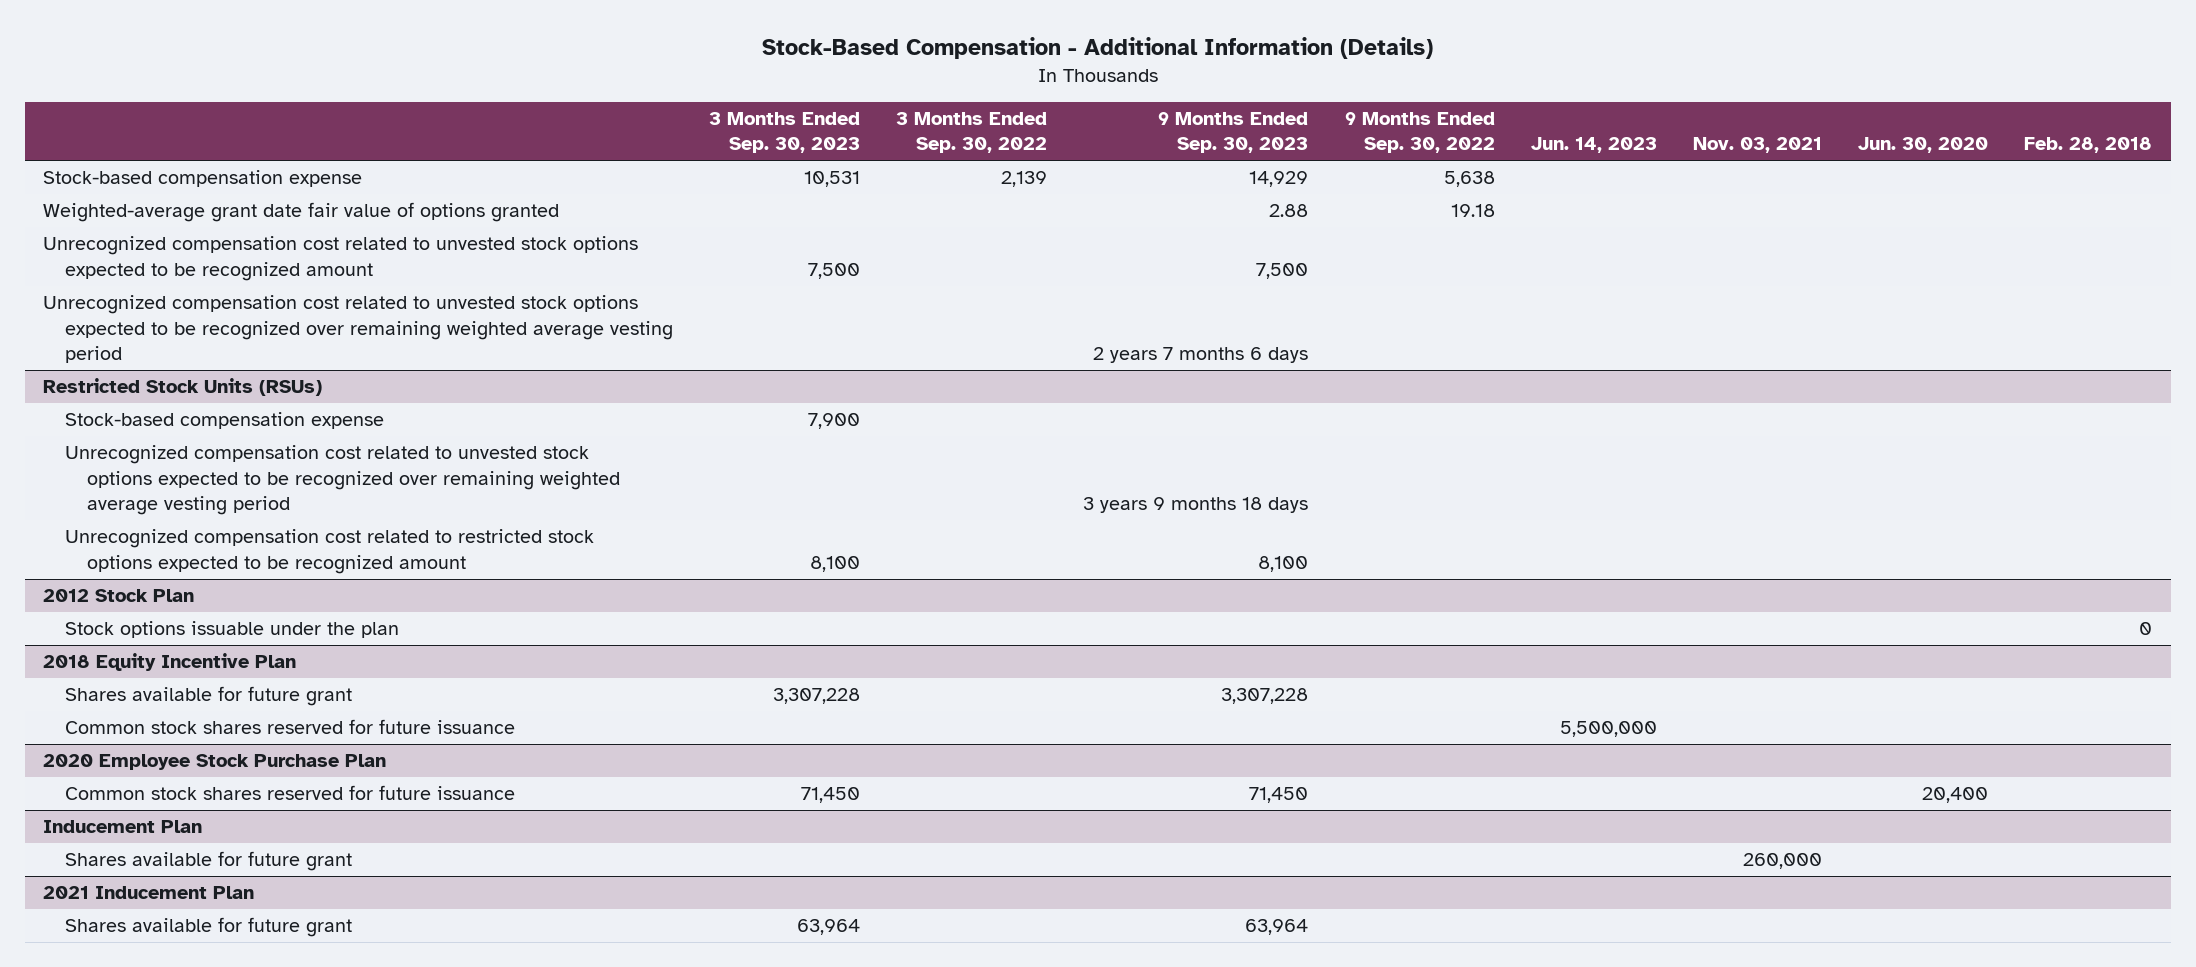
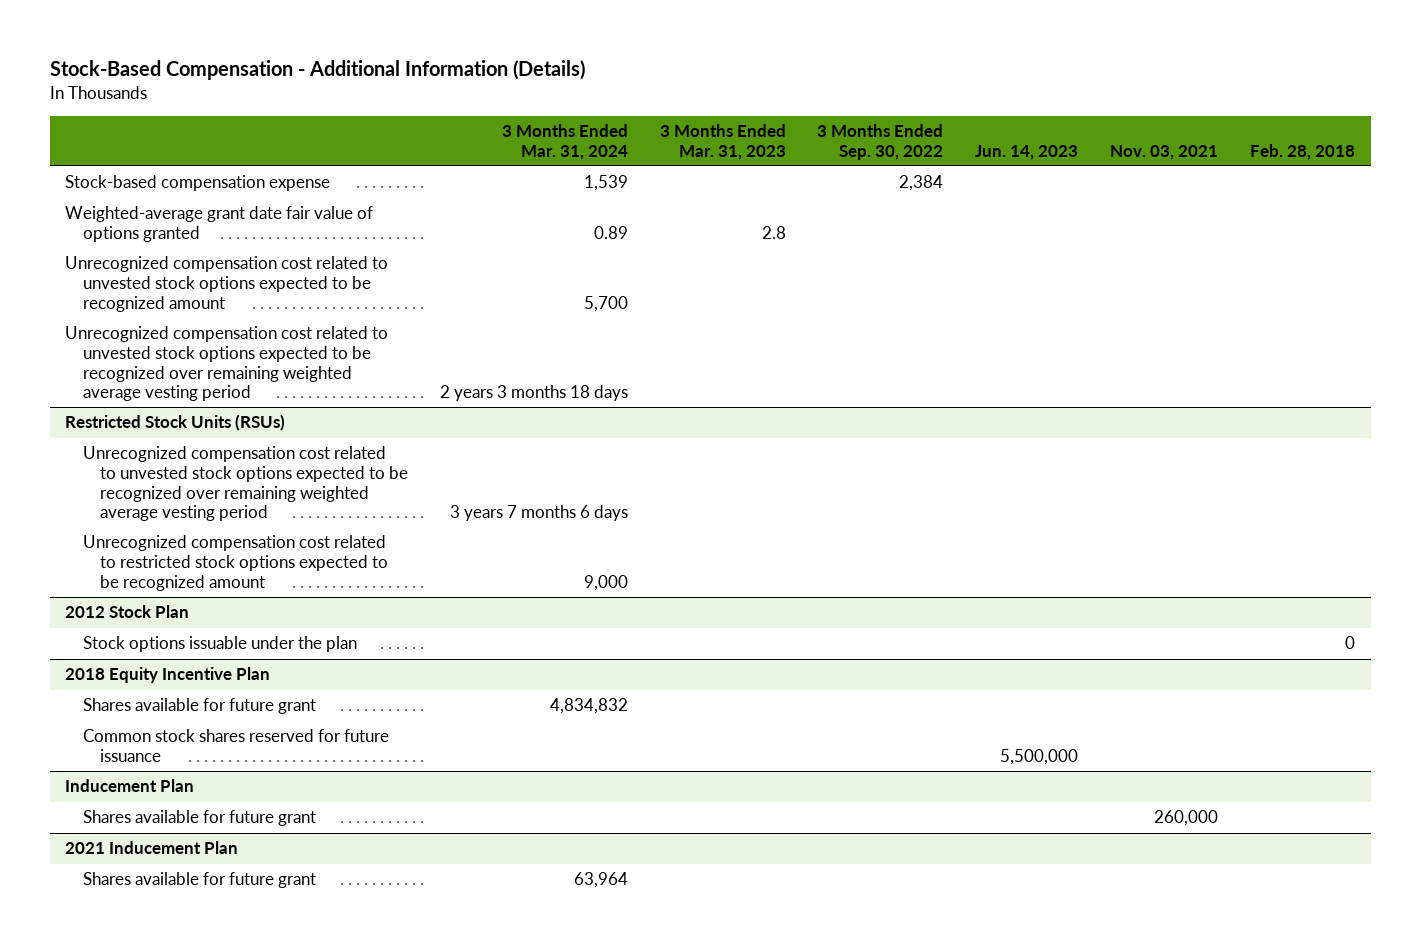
[709,112,861,154] 3 Months Ended Sep. 30, 2023 -> none
[1158,112,1309,154] 9 Months Ended Sep. 30, 2023 -> none
[1344,112,1495,154] 9 Months Ended Sep. 30, 2022 -> none
[1858,137,1989,154] Jun. 30, 2020 -> none
none -> [501,124,628,160] 3 Months Ended Mar. 31, 2024
none -> [659,124,786,160] 3 Months Ended Mar. 31, 2023
[1001,171,1048,188] 2,139 -> [899,175,944,192] 2,384
[64,412,384,430] Stock-based compensation expense -> none
[43,754,387,771] 2020 Employee Stock Purchase Plan -> none
[64,785,515,801] Common stock shares reserved for future issuance -> none

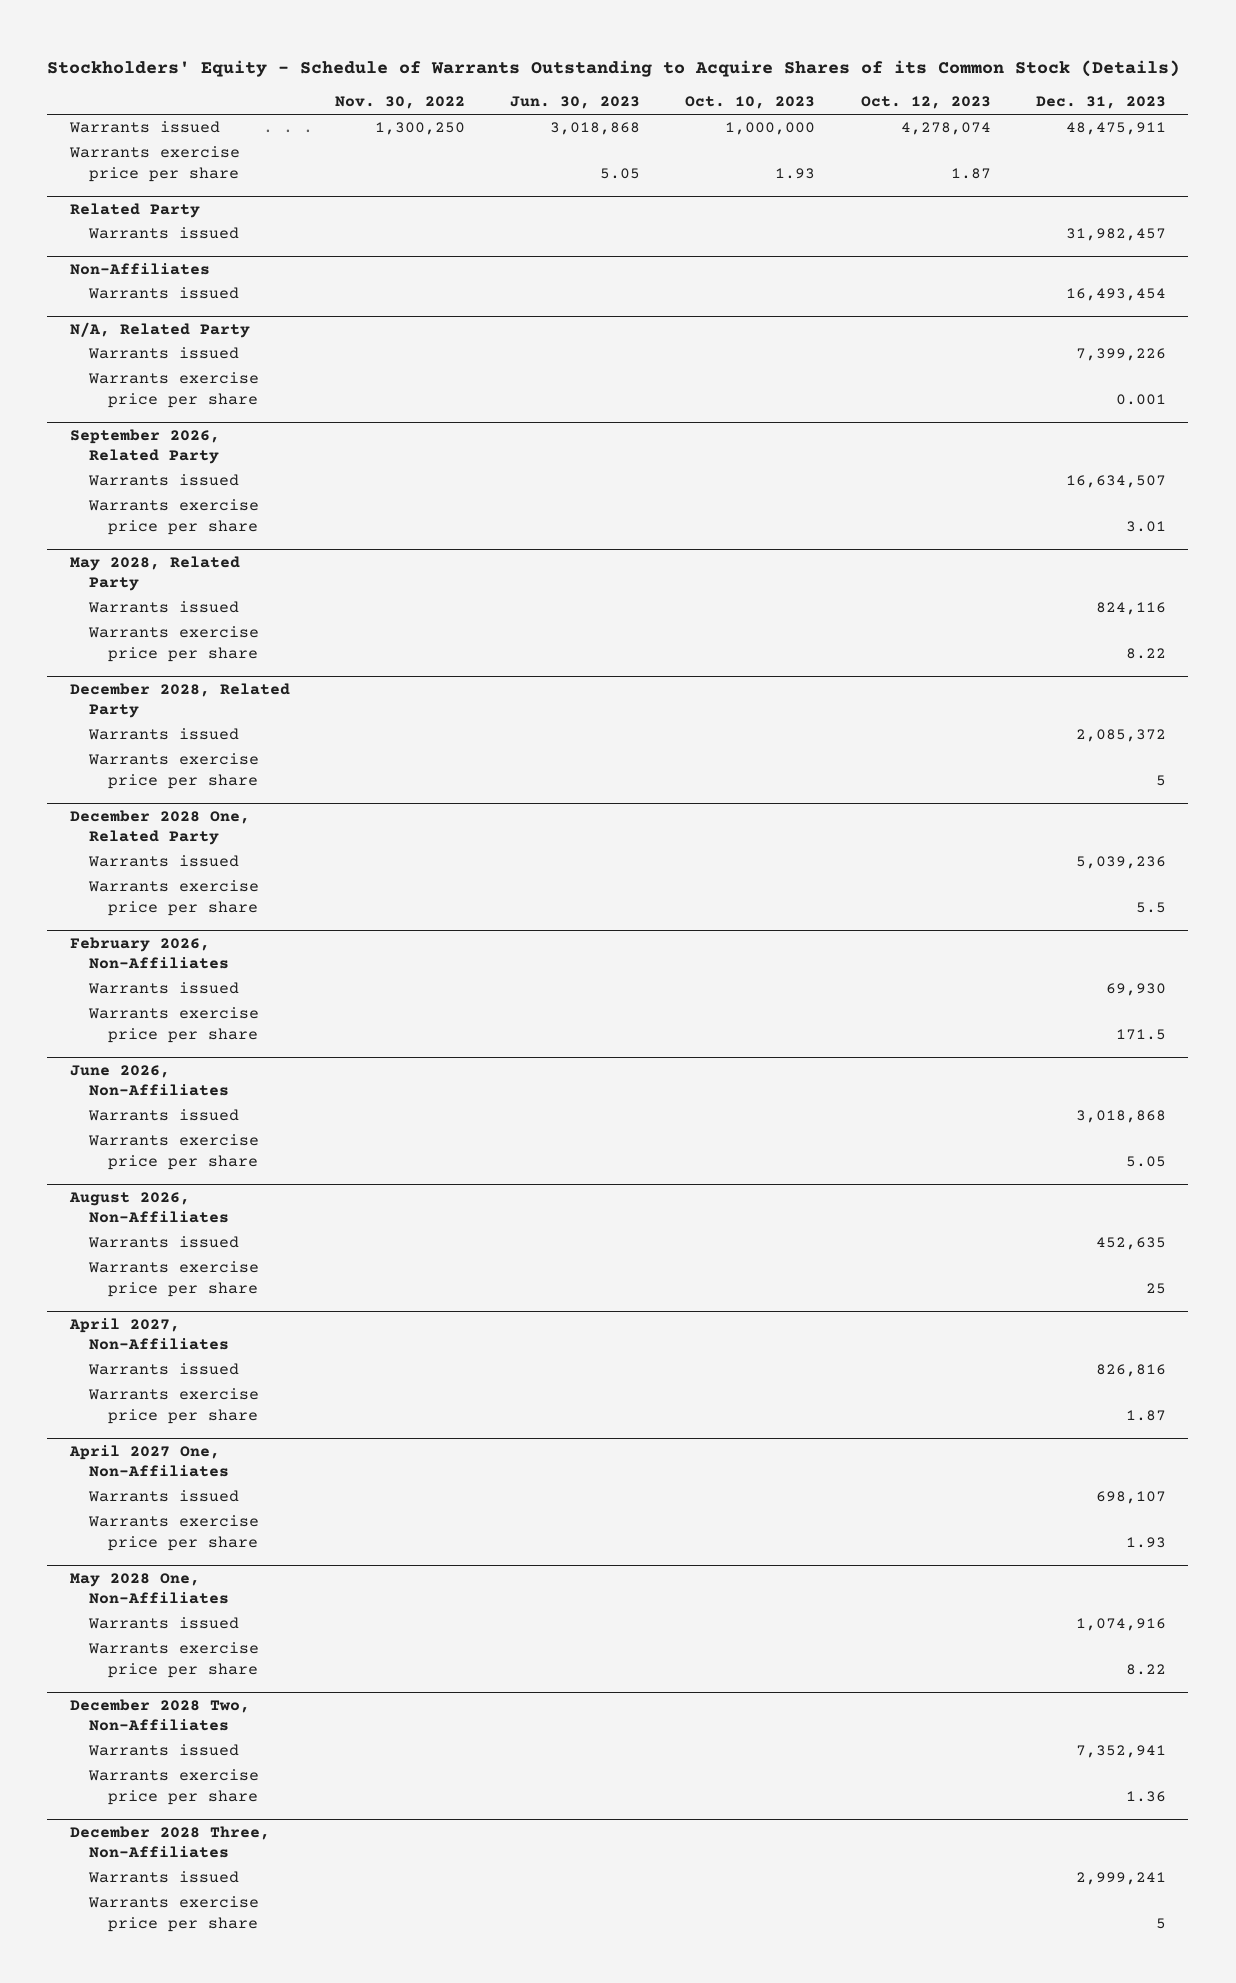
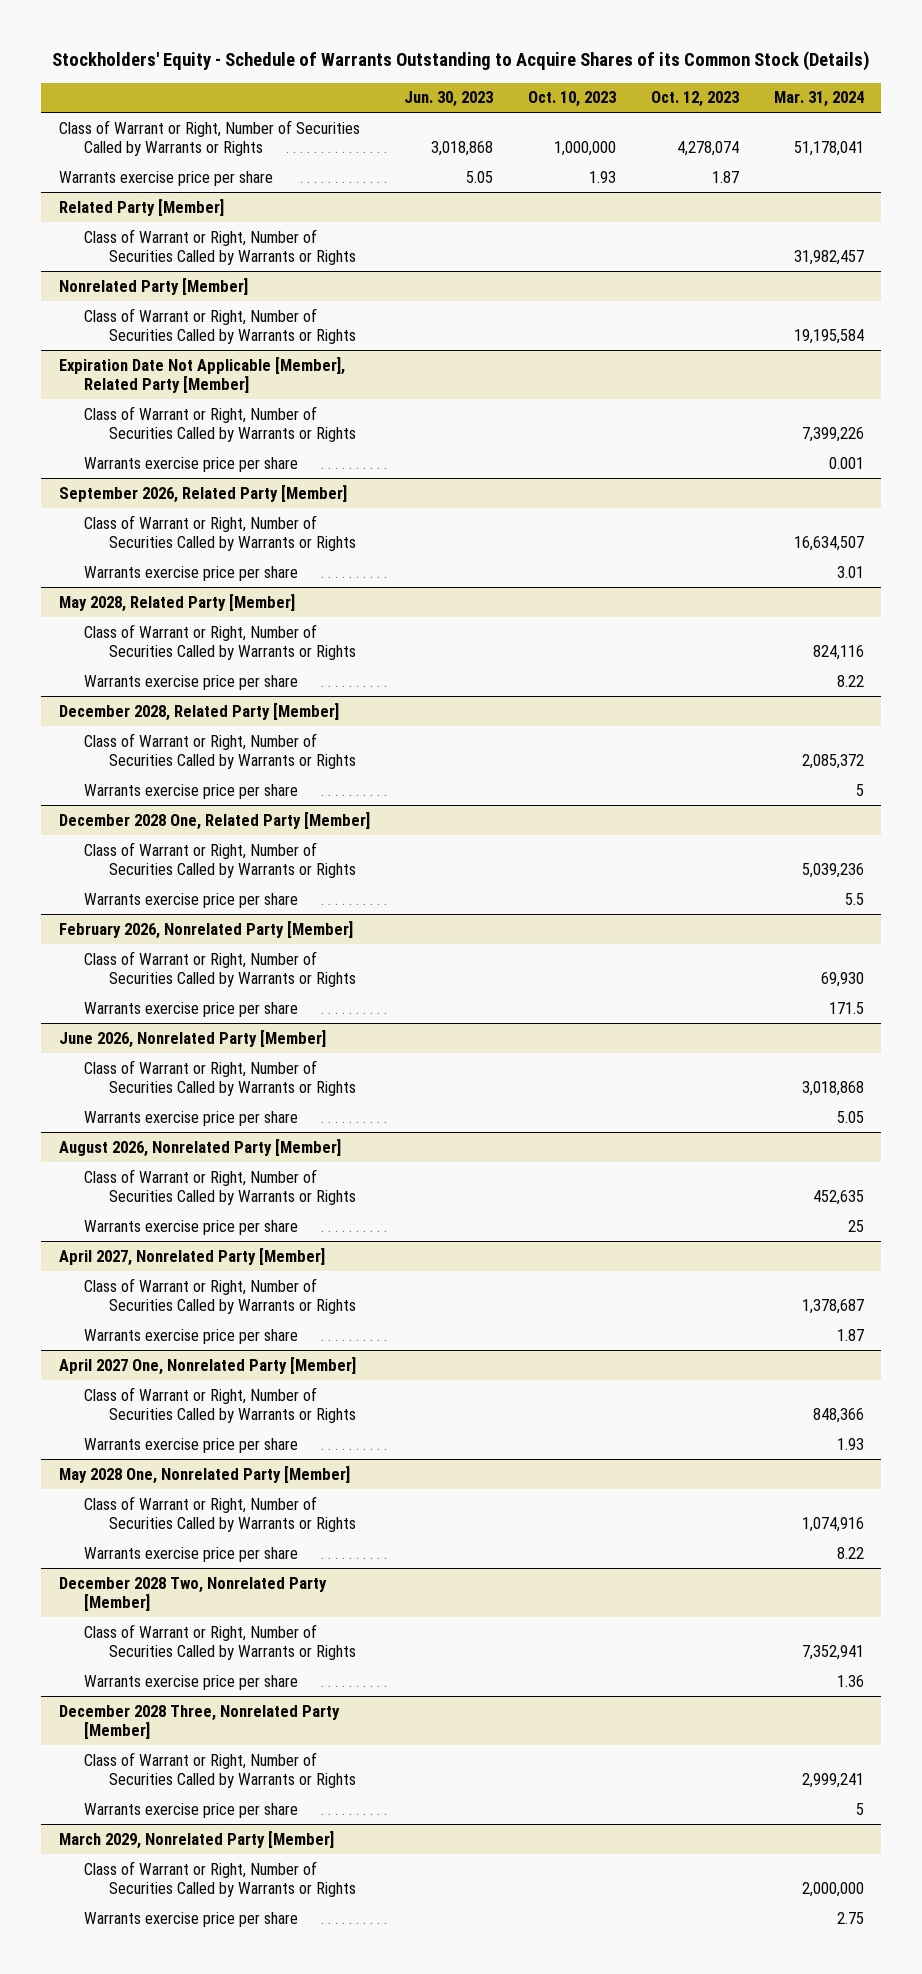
[335,96,466,110] Nov. 30, 2022 -> none
[1035,96,1166,110] Dec. 31, 2023 -> none
none -> [773,91,864,108] Mar. 31, 2024
[68,121,220,134] Warrants issued -> [58,119,360,156] Class of Warrant or Right, Number of Securities Called by Warrants or Rights
[69,321,250,338] N/A, Related Party -> none
[87,347,239,360] Warrants issued -> none
[87,372,259,408] Warrants exercise price per share -> none
[69,202,200,218] Related Party -> [58,198,224,216] Related Party [Member]
[87,227,239,240] Warrants issued -> [83,228,356,265] Class of Warrant or Right, Number of Securities Called by Warrants or Rights
[69,262,210,275] Non-Affiliates -> [58,277,248,295] Nonrelated Party [Member]
[87,287,239,300] Warrants issued -> [83,307,356,344] Class of Warrant or Right, Number of Securities Called by Warrants or Rights
none -> [58,356,345,393] Expiration Date Not Applicable [Member], Related Party [Member]
none -> [83,405,356,442] Class of Warrant or Right, Number of Securities Called by Warrants or Rights
none -> [83,456,298,472] Warrants exercise price per share
[69,428,220,464] September 2026, Related Party -> [58,484,347,503] September 2026, Related Party [Member]
[87,474,239,487] Warrants issued -> [83,514,356,551] Class of Warrant or Right, Number of Securities Called by Warrants or Rights
[69,555,240,591] May 2028, Related Party -> [58,593,295,612] May 2028, Related Party [Member]
[87,601,239,614] Warrants issued -> [83,623,356,660] Class of Warrant or Right, Number of Securities Called by Warrants or Rights
[69,682,290,718] December 2028, Related Party -> [58,702,339,721] December 2028, Related Party [Member]
[87,728,239,741] Warrants issued -> [83,732,356,769] Class of Warrant or Right, Number of Securities Called by Warrants or Rights
[69,809,250,845] December 2028 One, Related Party -> [58,811,370,830] December 2028 One, Related Party [Member]
[87,855,239,868] Warrants issued -> [83,841,356,878] Class of Warrant or Right, Number of Securities Called by Warrants or Rights
[69,936,229,969] February 2026, Non-Affiliates -> none
[87,982,239,995] Warrants issued -> none
[87,1007,259,1043] Warrants exercise price per share -> none
[69,1064,229,1096] June 2026, Non-Affiliates -> none
[87,1109,239,1122] Warrants issued -> none
[87,1134,259,1170] Warrants exercise price per share -> none
[68,1191,229,1223] August 2026, Non-Affiliates -> none
[87,1236,239,1249] Warrants issued -> none
[87,1261,259,1297] Warrants exercise price per share -> none
[68,1317,229,1350] April 2027, Non-Affiliates -> none
[87,1363,239,1376] Warrants issued -> none
[87,1388,259,1424] Warrants exercise price per share -> none
[68,1444,229,1477] April 2027 One, Non-Affiliates -> none
[87,1490,239,1503] Warrants issued -> none
[87,1515,259,1551] Warrants exercise price per share -> none
[69,1572,229,1604] May 2028 One, Non-Affiliates -> none
[87,1617,239,1630] Warrants issued -> none
[87,1642,259,1678] Warrants exercise price per share -> none
[69,1698,250,1731] December 2028 Two, Non-Affiliates -> none
[87,1744,239,1757] Warrants issued -> none
[87,1769,259,1805] Warrants exercise price per share -> none
[69,1825,270,1858] December 2028 Three, Non-Affiliates -> none
[87,1871,239,1884] Warrants issued -> none
[87,1896,259,1932] Warrants exercise price per share -> none
none -> [58,920,353,939] February 2026, Nonrelated Party [Member]
none -> [83,950,356,987] Class of Warrant or Right, Number of Securities Called by Warrants or Rights
none -> [83,1001,298,1017] Warrants exercise price per share
none -> [58,1029,326,1048] June 2026, Nonrelated Party [Member]
none -> [83,1059,356,1096] Class of Warrant or Right, Number of Securities Called by Warrants or Rights
none -> [83,1110,298,1126] Warrants exercise price per share
none -> [58,1138,341,1157] August 2026, Nonrelated Party [Member]
none -> [83,1168,356,1205] Class of Warrant or Right, Number of Securities Called by Warrants or Rights
none -> [83,1219,298,1235] Warrants exercise price per share
none -> [58,1247,325,1266] April 2027, Nonrelated Party [Member]
none -> [83,1277,356,1314] Class of Warrant or Right, Number of Securities Called by Warrants or Rights
none -> [83,1328,298,1344] Warrants exercise price per share
none -> [58,1356,356,1375] April 2027 One, Nonrelated Party [Member]
none -> [83,1386,356,1423] Class of Warrant or Right, Number of Securities Called by Warrants or Rights
none -> [83,1437,298,1453] Warrants exercise price per share
none -> [58,1465,350,1484] May 2028 One, Nonrelated Party [Member]
none -> [83,1495,356,1532] Class of Warrant or Right, Number of Securities Called by Warrants or Rights
none -> [83,1546,298,1562] Warrants exercise price per share
none -> [58,1576,327,1611] December 2028 Two, Nonrelated Party [Member]
none -> [83,1623,356,1660] Class of Warrant or Right, Number of Securities Called by Warrants or Rights
none -> [83,1674,298,1690] Warrants exercise price per share
none -> [58,1704,340,1739] December 2028 Three, Nonrelated Party [Member]
none -> [83,1751,356,1788] Class of Warrant or Right, Number of Securities Called by Warrants or Rights
none -> [83,1802,298,1818] Warrants exercise price per share
none -> [58,1830,334,1849] March 2029, Nonrelated Party [Member]
none -> [83,1860,356,1897] Class of Warrant or Right, Number of Securities Called by Warrants or Rights
none -> [83,1911,298,1927] Warrants exercise price per share

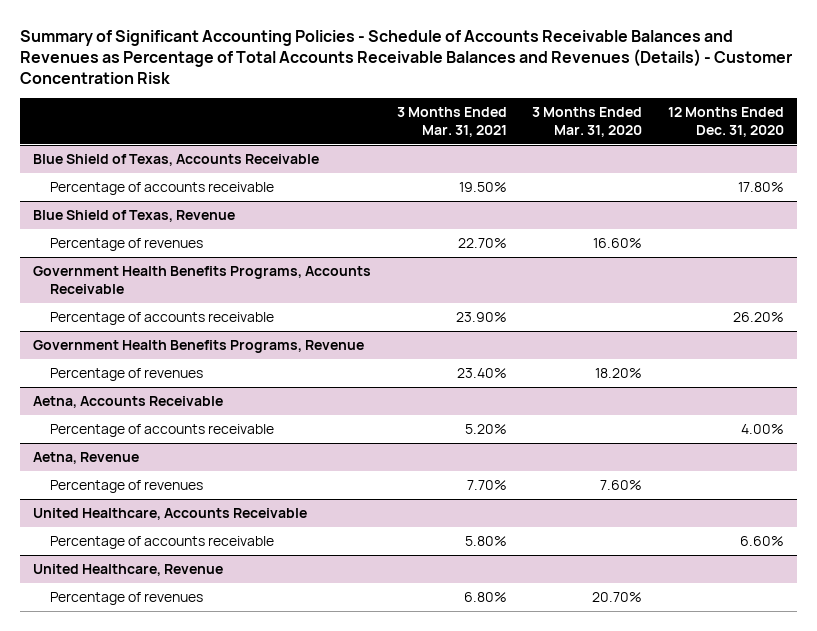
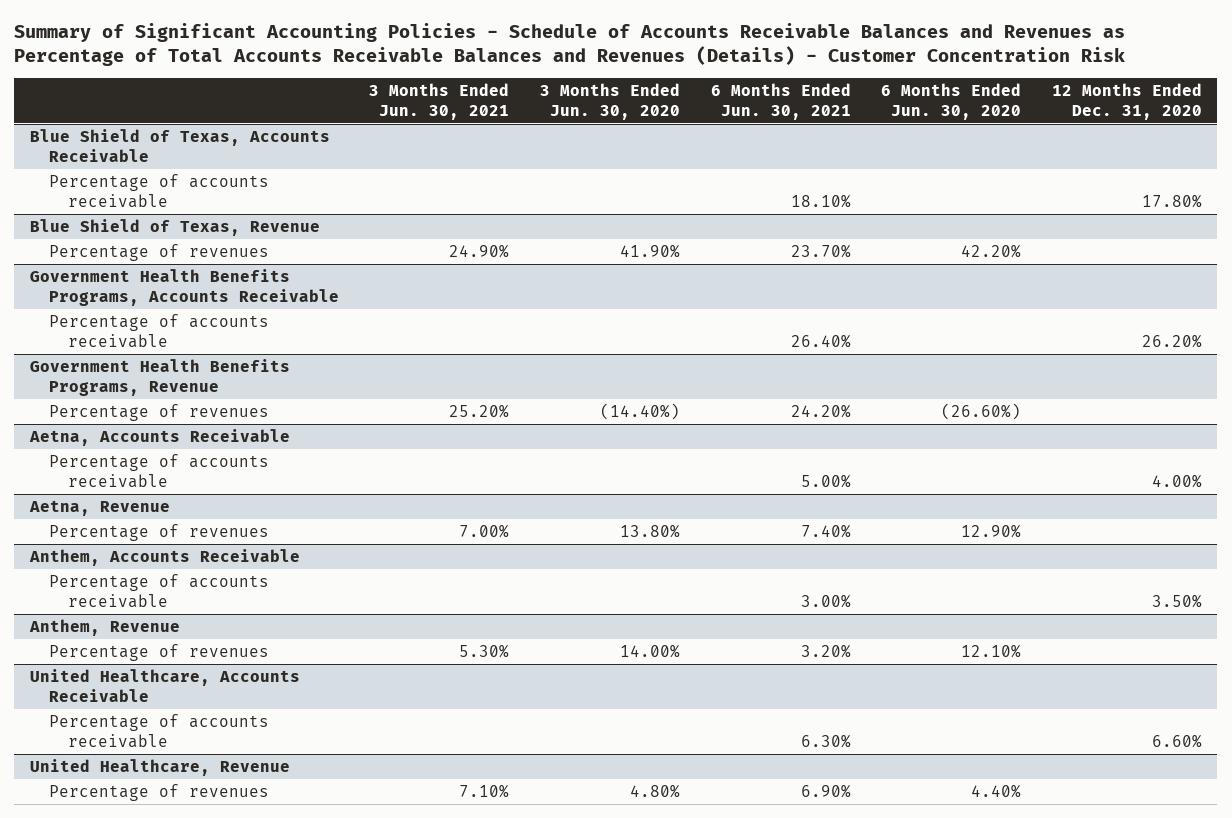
[396,107,507,138] 3 Months Ended Mar. 31, 2021 -> none
[532,107,643,138] 3 Months Ended Mar. 31, 2020 -> none
none -> [369,83,510,120] 3 Months Ended Jun. 30, 2021
none -> [540,83,681,120] 3 Months Ended Jun. 30, 2020
none -> [710,83,851,120] 6 Months Ended Jun. 30, 2021
none -> [881,83,1022,120] 6 Months Ended Jun. 30, 2020
none -> [28,549,300,567] Anthem, Accounts Receivable
none -> [48,574,269,608] Percentage of accounts receivable
none -> [28,619,180,637] Anthem, Revenue
none -> [48,644,269,662] Percentage of revenues

